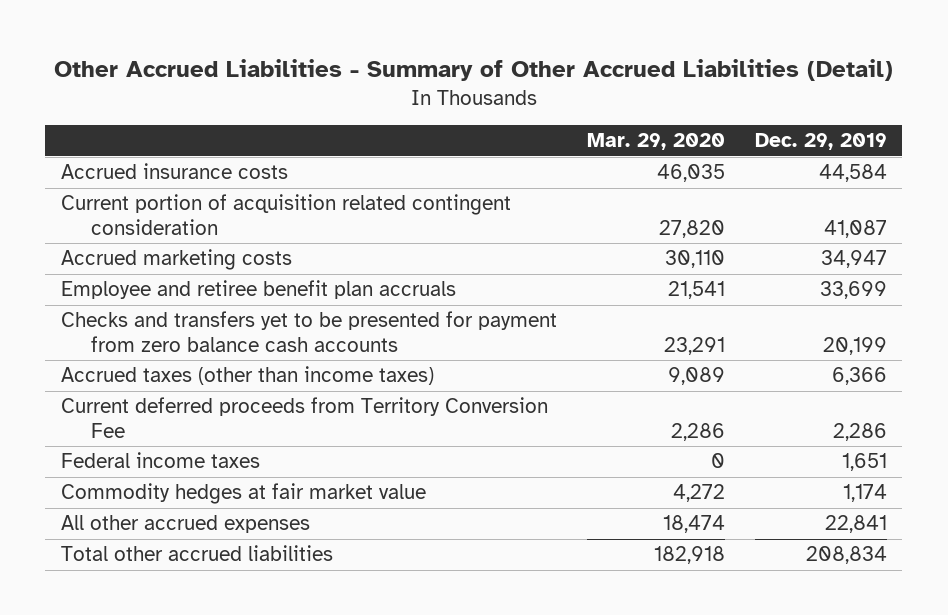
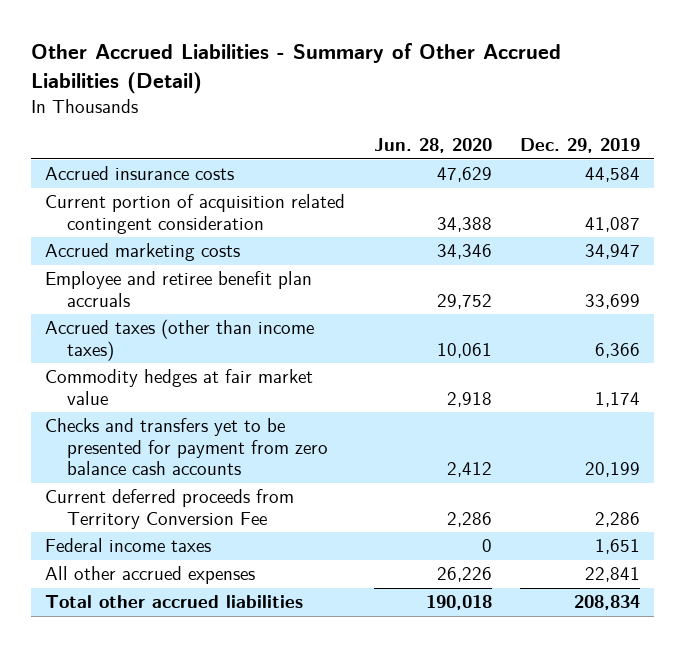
[586,133,725,151] Mar. 29, 2020 -> none
none -> [373,138,492,154] Jun. 28, 2020
[60,483,426,505] Commodity hedges at fair market value -> [44,369,313,405] Commodity hedges at fair market value
[60,311,557,352] Checks and transfers yet to be presented for payment from zero balance cash accounts -> [44,418,329,476] Checks and transfers yet to be presented for payment from zero balance cash accounts

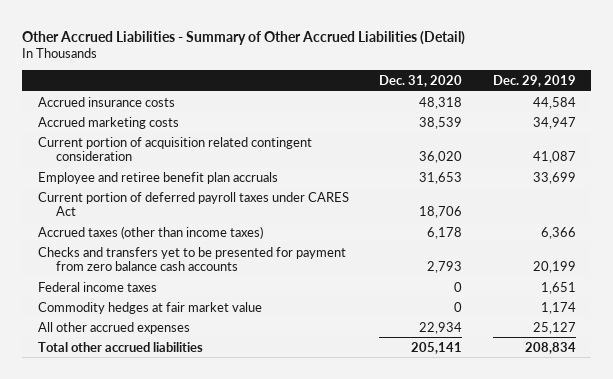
[373,138,492,154] Jun. 28, 2020 -> none
none -> [379,74,463,87] Dec. 31, 2020
[44,194,345,234] Current portion of acquisition related contingent consideration -> [37,136,312,162] Current portion of acquisition related contingent consideration
none -> [37,191,349,217] Current portion of deferred payroll taxes under CARES Act
[44,489,294,529] Current deferred proceeds from Territory Conversion Fee -> none
[44,369,313,405] Commodity hedges at fair market value -> [37,301,262,314] Commodity hedges at fair market value
[585,567,641,583] 22,841 -> [532,321,576,334] 25,127

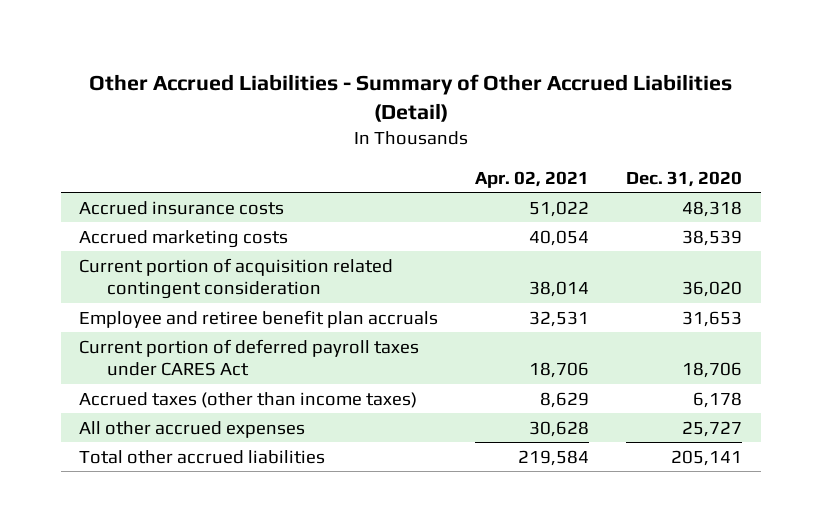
[492,74,576,87] Dec. 29, 2019 -> none
none -> [475,170,590,188] Apr. 02, 2021
[37,246,346,272] Checks and transfers yet to be presented for payment from zero balance cash accounts -> none
[37,281,157,292] Federal income taxes -> none
[37,301,262,314] Commodity hedges at fair market value -> none
[419,321,463,334] 22,934 -> [682,420,743,437] 25,727

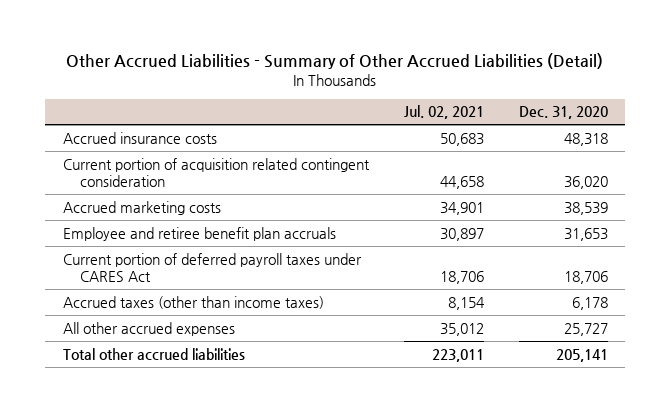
[475,170,590,188] Apr. 02, 2021 -> none
none -> [403,105,484,120] Jul. 02, 2021
[79,229,289,248] Accrued marketing costs -> [62,200,221,215] Accrued marketing costs

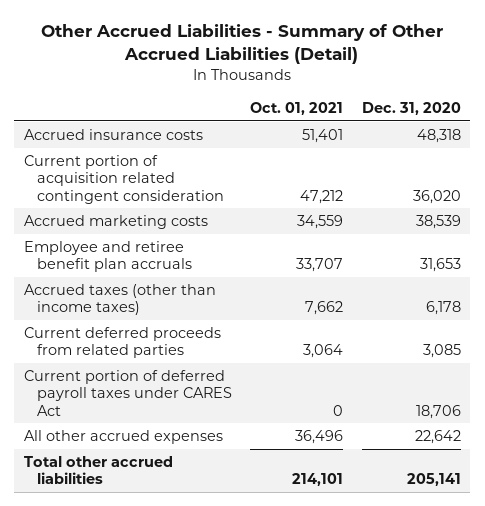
[403,105,484,120] Jul. 02, 2021 -> none
none -> [250,101,344,115] Oct. 01, 2021
none -> [23,327,221,359] Current deferred proceeds from related parties
[62,252,362,283] Current portion of deferred payroll taxes under CARES Act -> [23,370,232,416] Current portion of deferred payroll taxes under CARES Act
[563,322,608,336] 25,727 -> [414,430,461,445] 22,642

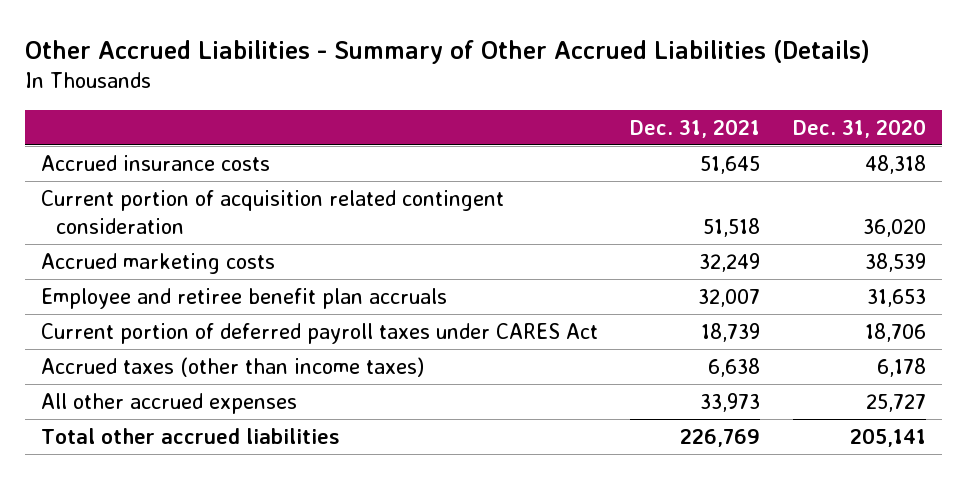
[41,24,444,65] Other Accrued Liabilities - Summary of Other Accrued Liabilities (Detail) -> [24,39,870,64] Other Accrued Liabilities - Summary of Other Accrued Liabilities (Details)
[250,101,344,115] Oct. 01, 2021 -> none
none -> [630,118,761,138] Dec. 31, 2021
[23,327,221,359] Current deferred proceeds from related parties -> none
[23,284,216,316] Accrued taxes (other than income taxes) -> [40,356,424,377] Accrued taxes (other than income taxes)
[414,430,461,445] 22,642 -> [865,393,926,412] 25,727

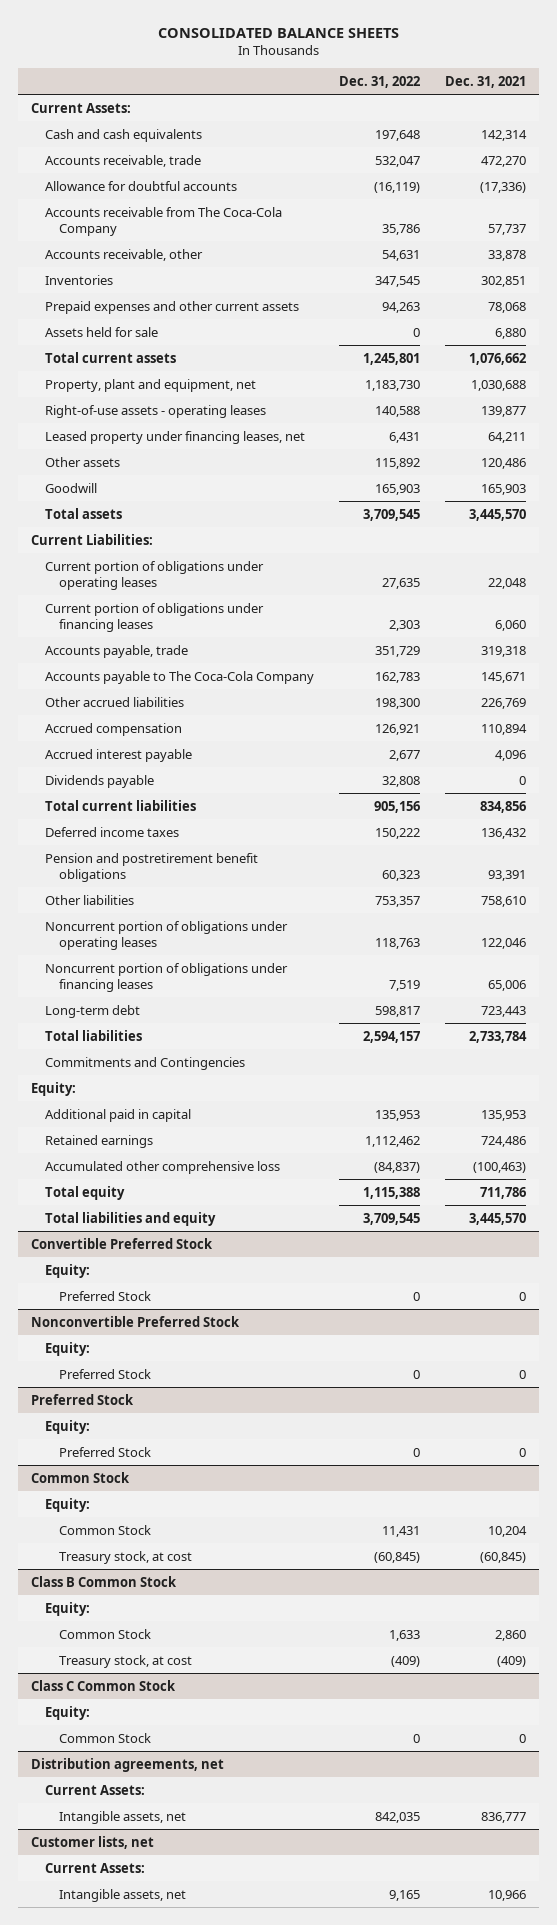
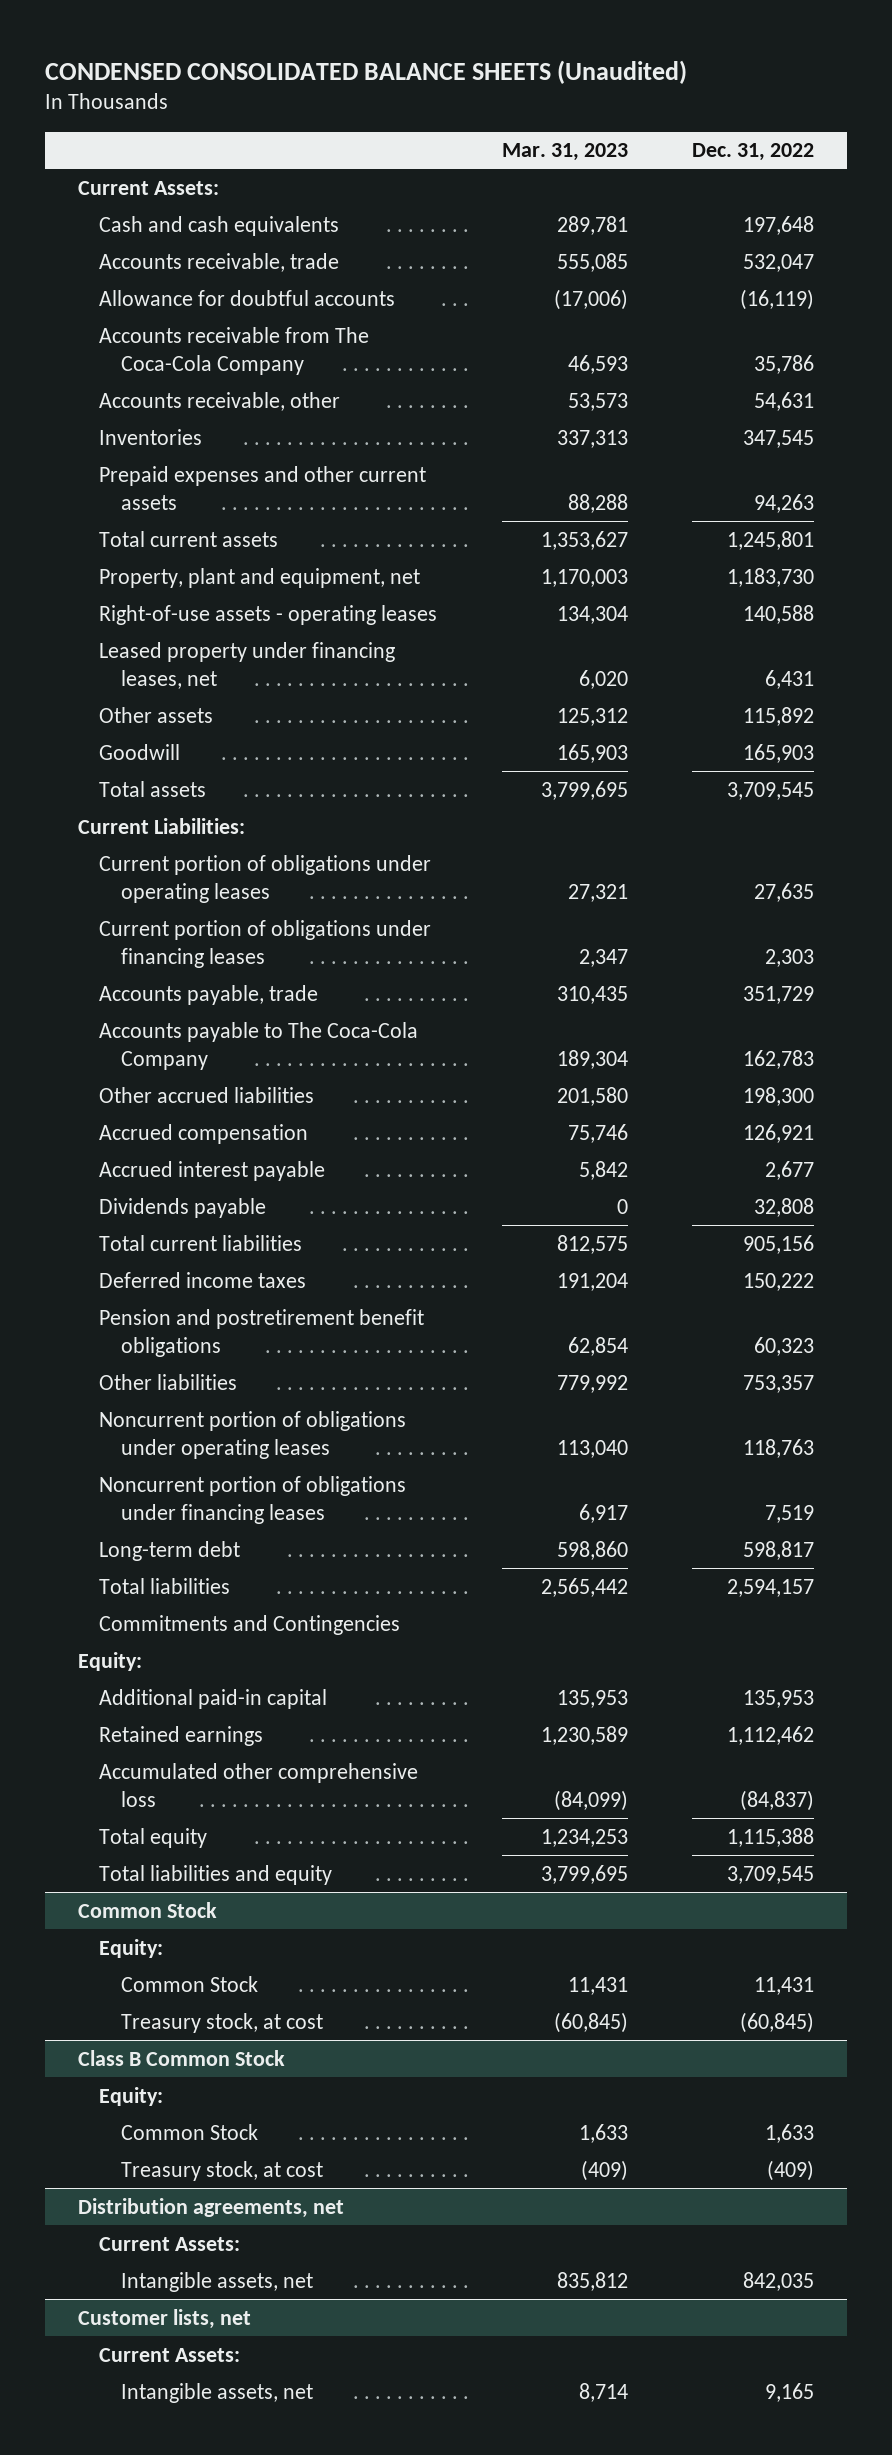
[157,27,399,38] CONSOLIDATED BALANCE SHEETS -> [45,59,688,84] CONDENSED CONSOLIDATED BALANCE SHEETS (Unaudited)
[445,75,527,88] Dec. 31, 2021 -> none
none -> [501,143,628,162] Mar. 31, 2023
[44,326,158,337] Assets held for sale -> none
[44,1108,191,1122] Additional paid in capital -> [99,1688,328,1709] Additional paid-in capital
[30,1237,213,1249] Convertible Preferred Stock -> none
[44,1263,90,1278] Equity: -> none
[59,1290,152,1301] Preferred Stock -> none
[30,1315,240,1327] Nonconvertible Preferred Stock -> none
[44,1341,90,1356] Equity: -> none
[59,1368,152,1379] Preferred Stock -> none
[30,1393,134,1405] Preferred Stock -> none
[44,1419,90,1434] Equity: -> none
[59,1446,152,1457] Preferred Stock -> none
[30,1679,176,1691] Class C Common Stock -> none
[44,1705,90,1720] Equity: -> none
[59,1732,152,1743] Common Stock -> none

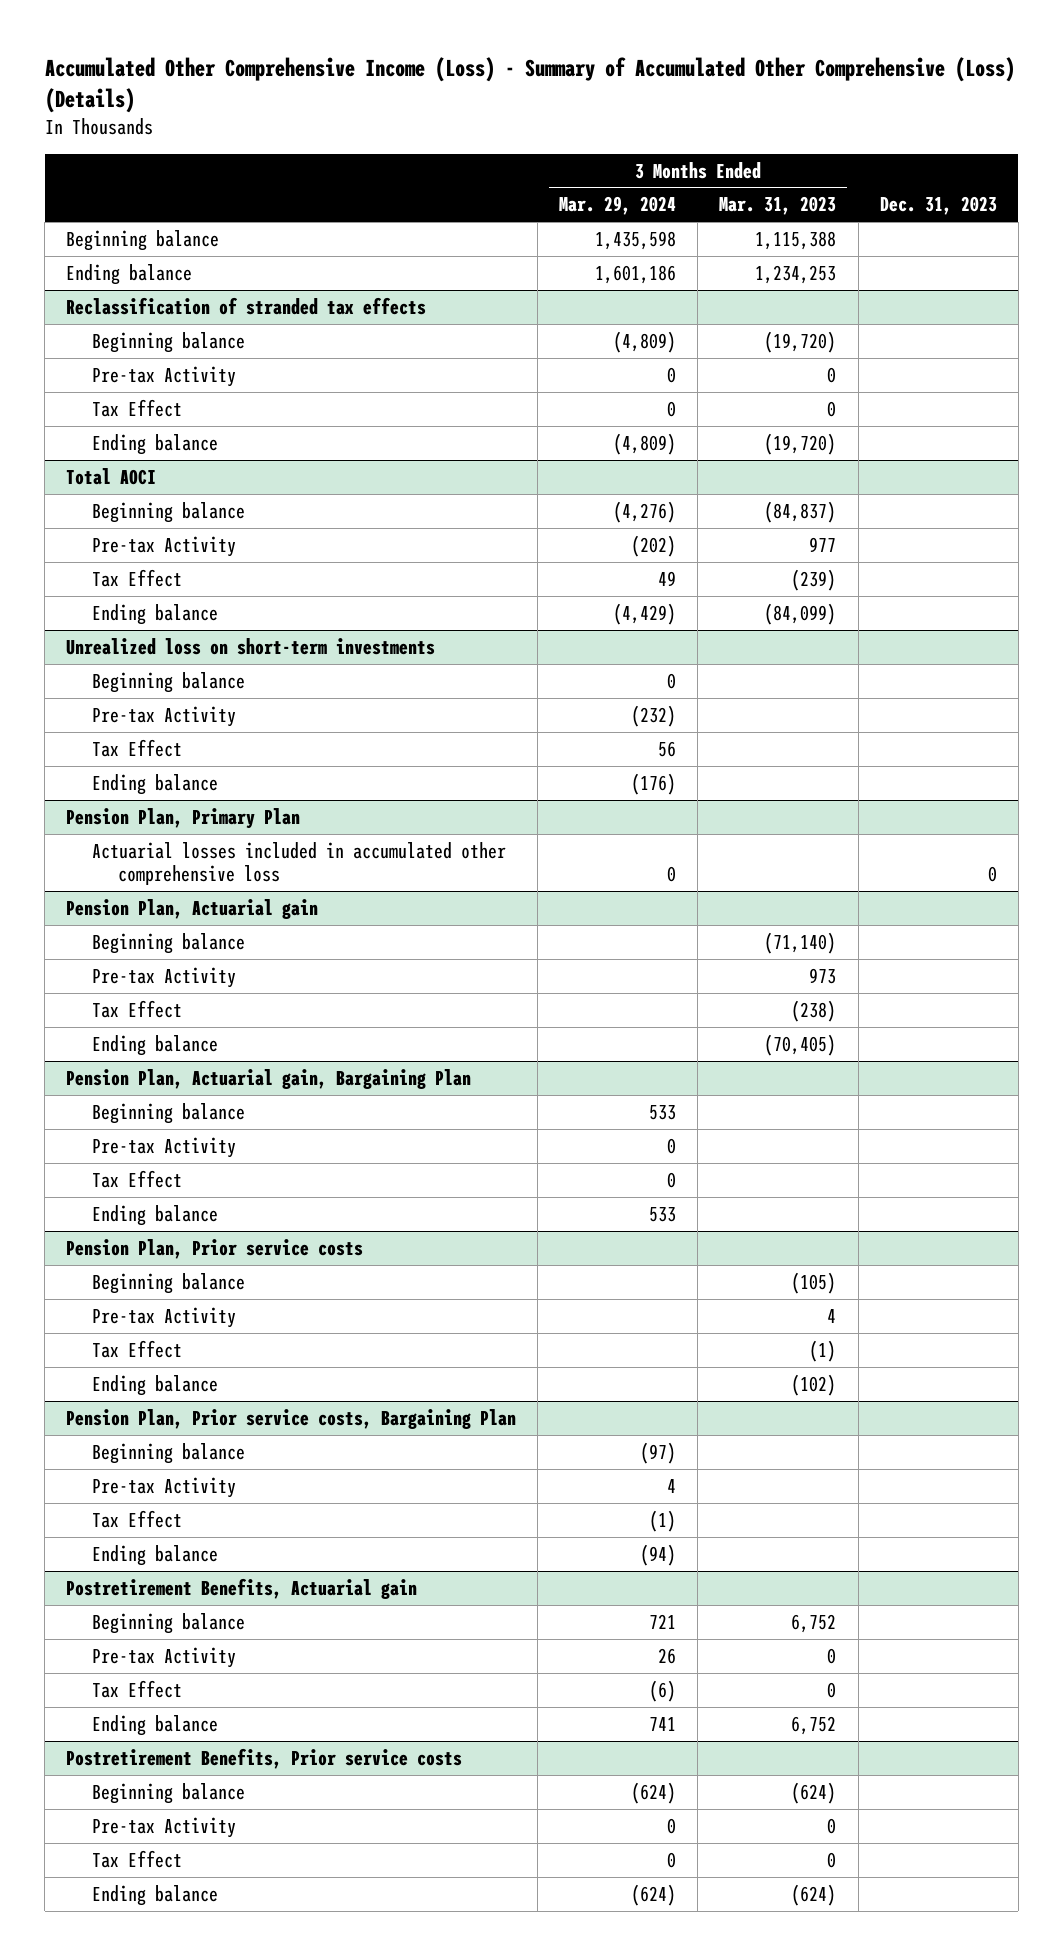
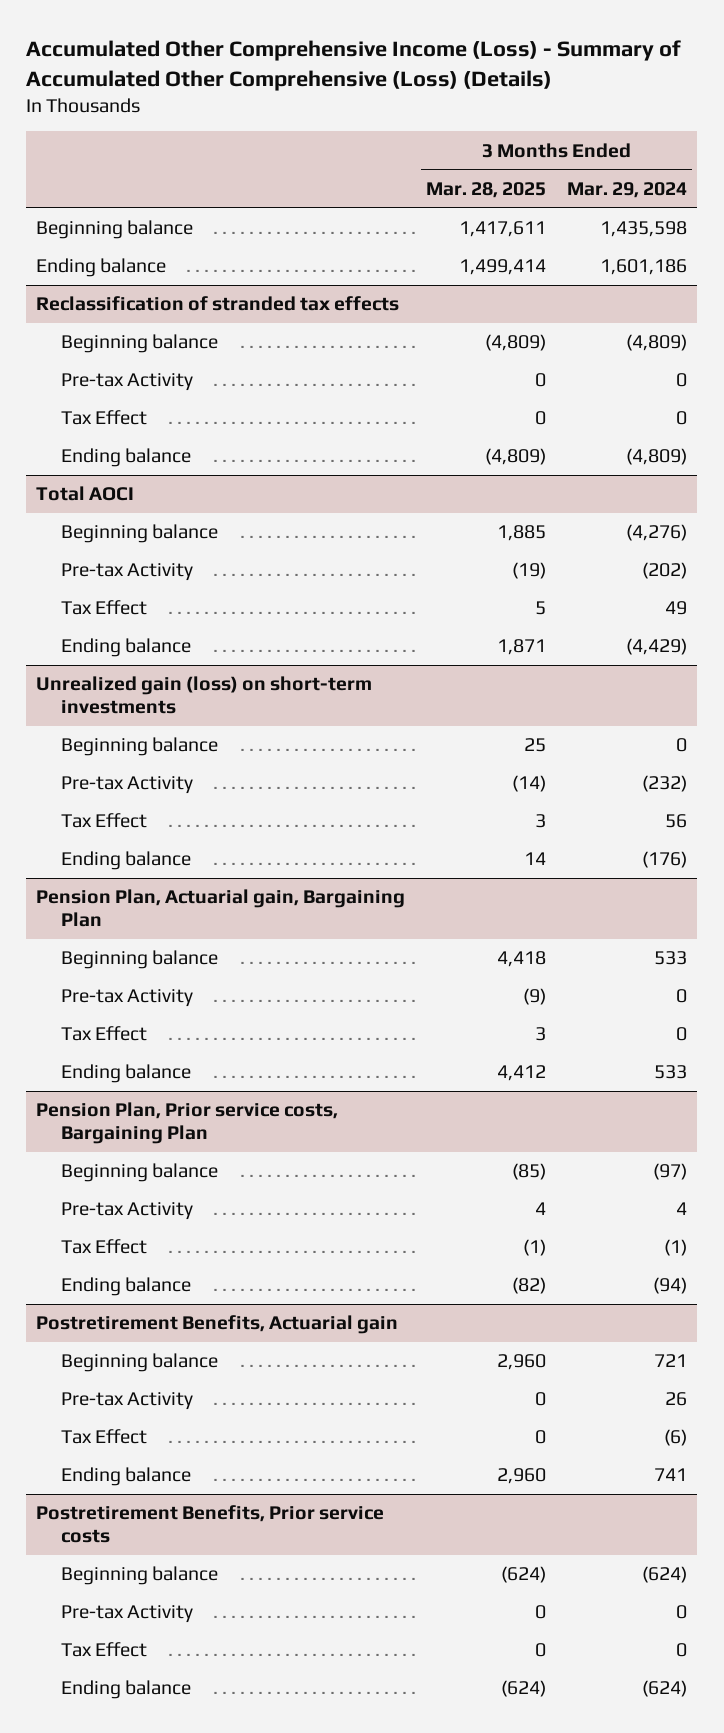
[719,196,837,216] Mar. 31, 2023 -> none
[879,196,997,216] Dec. 31, 2023 -> none
none -> [426,181,547,198] Mar. 28, 2025
[66,637,436,655] Unrealized loss on short-term investments -> [36,676,373,715] Unrealized gain (loss) on short-term investments
[66,807,301,829] Pension Plan, Primary Plan -> none
[92,841,507,886] Actuarial losses included in accumulated other comprehensive loss -> none
[66,898,319,919] Pension Plan, Actuarial gain -> none
[92,932,246,954] Beginning balance -> none
[92,966,237,988] Pre-tax Activity -> none
[92,999,183,1018] Tax Effect -> none
[92,1034,219,1056] Ending balance -> none
[66,1238,364,1259] Pension Plan, Prior service costs -> none
[92,1272,246,1294] Beginning balance -> none
[92,1306,237,1328] Pre-tax Activity -> none
[92,1339,183,1358] Tax Effect -> none
[92,1374,219,1396] Ending balance -> none

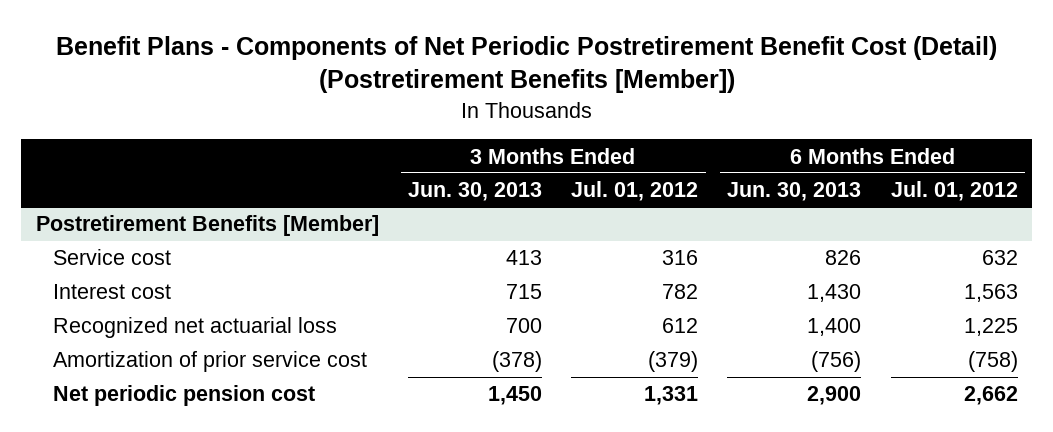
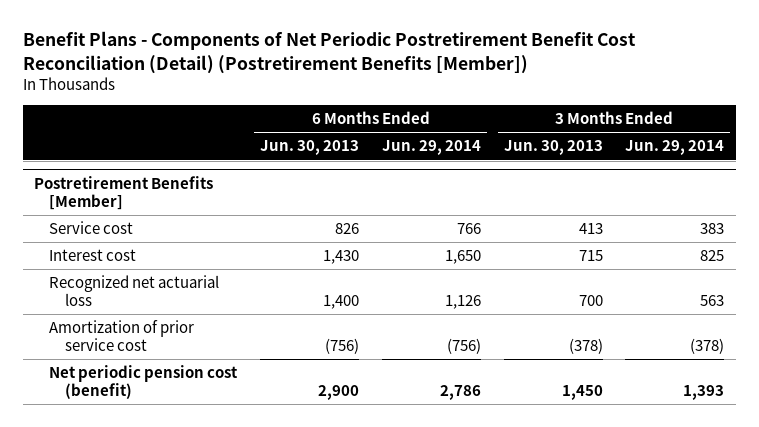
[55,35,997,94] Benefit Plans - Components of Net Periodic Postretirement Benefit Cost (Detail) (Postretirement Benefits [Member]) -> [22,31,636,74] Benefit Plans - Components of Net Periodic Postretirement Benefit Cost Reconciliation (Detail) (Postretirement Benefits [Member])
[571,181,699,202] Jul. 01, 2012 -> none
[890,181,1018,202] Jul. 01, 2012 -> none
none -> [381,140,481,156] Jun. 29, 2014
none -> [625,140,725,156] Jun. 29, 2014
[53,385,316,407] Net periodic pension cost -> [49,365,239,399] Net periodic pension cost (benefit)

